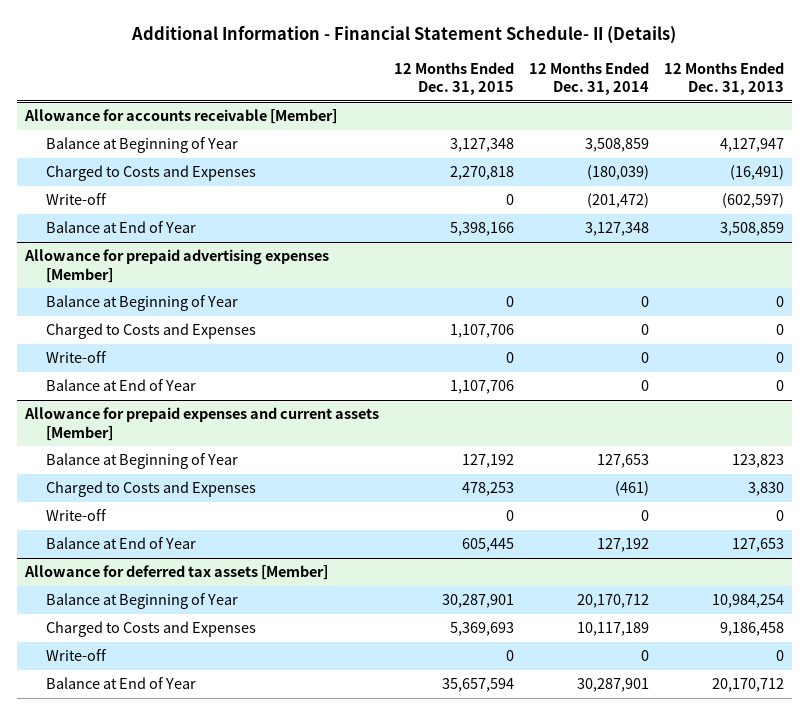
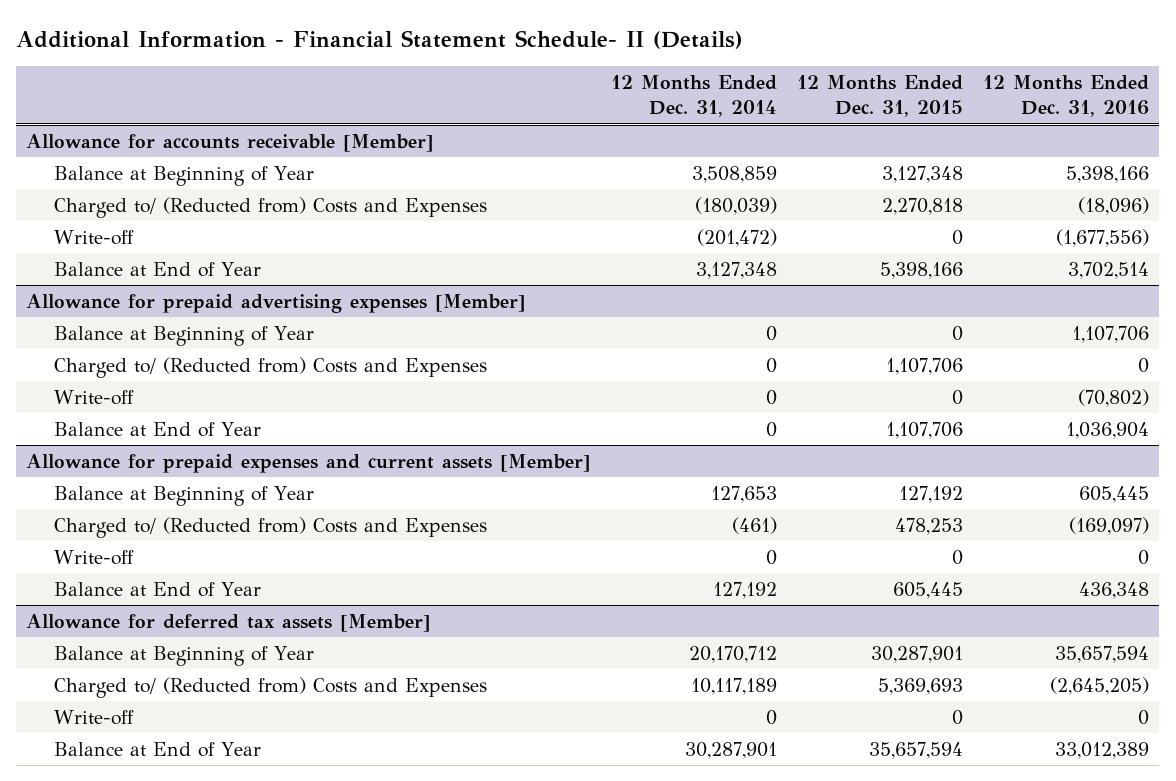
[663,61,784,95] 12 Months Ended Dec. 31, 2013 -> none
none -> [983,75,1150,118] 12 Months Ended Dec. 31, 2016
[45,165,256,182] Charged to Costs and Expenses -> [54,196,488,218] Charged to/ (Reducted from) Costs and Expenses
[45,323,256,340] Charged to Costs and Expenses -> [54,356,488,378] Charged to/ (Reducted from) Costs and Expenses
[45,481,256,498] Charged to Costs and Expenses -> [54,516,488,538] Charged to/ (Reducted from) Costs and Expenses
[45,621,256,638] Charged to Costs and Expenses -> [54,676,488,698] Charged to/ (Reducted from) Costs and Expenses

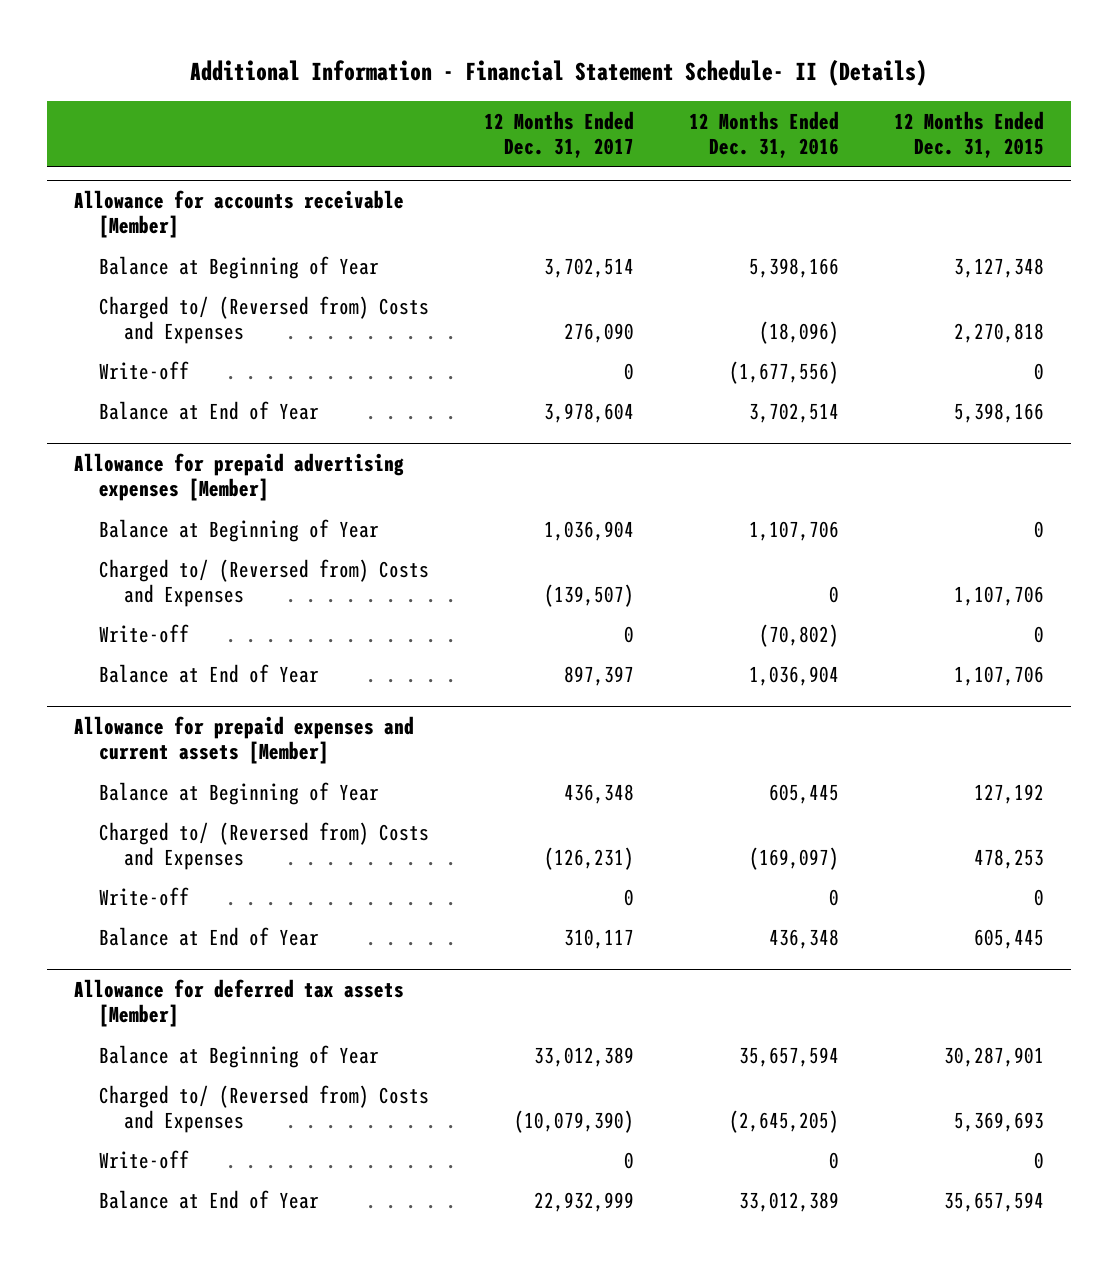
[611,75,778,118] 12 Months Ended Dec. 31, 2014 -> none
none -> [483,110,634,158] 12 Months Ended Dec. 31, 2017
[54,196,488,218] Charged to/ (Reducted from) Costs and Expenses -> [98,295,429,344] Charged to/ (Reversed from) Costs and Expenses
[54,356,488,378] Charged to/ (Reducted from) Costs and Expenses -> [98,558,429,607] Charged to/ (Reversed from) Costs and Expenses
[54,516,488,538] Charged to/ (Reducted from) Costs and Expenses -> [98,821,429,870] Charged to/ (Reversed from) Costs and Expenses
[54,676,488,698] Charged to/ (Reducted from) Costs and Expenses -> [98,1084,429,1133] Charged to/ (Reversed from) Costs and Expenses

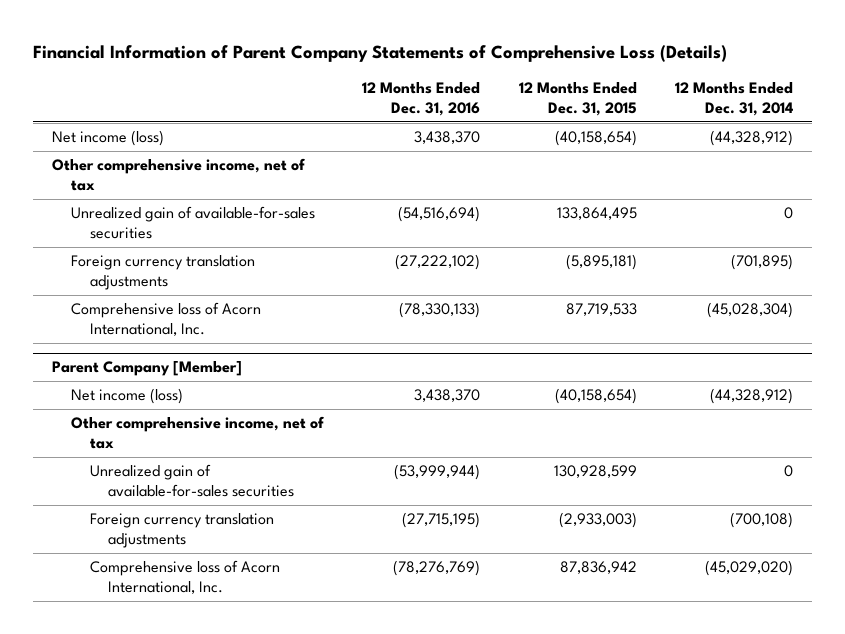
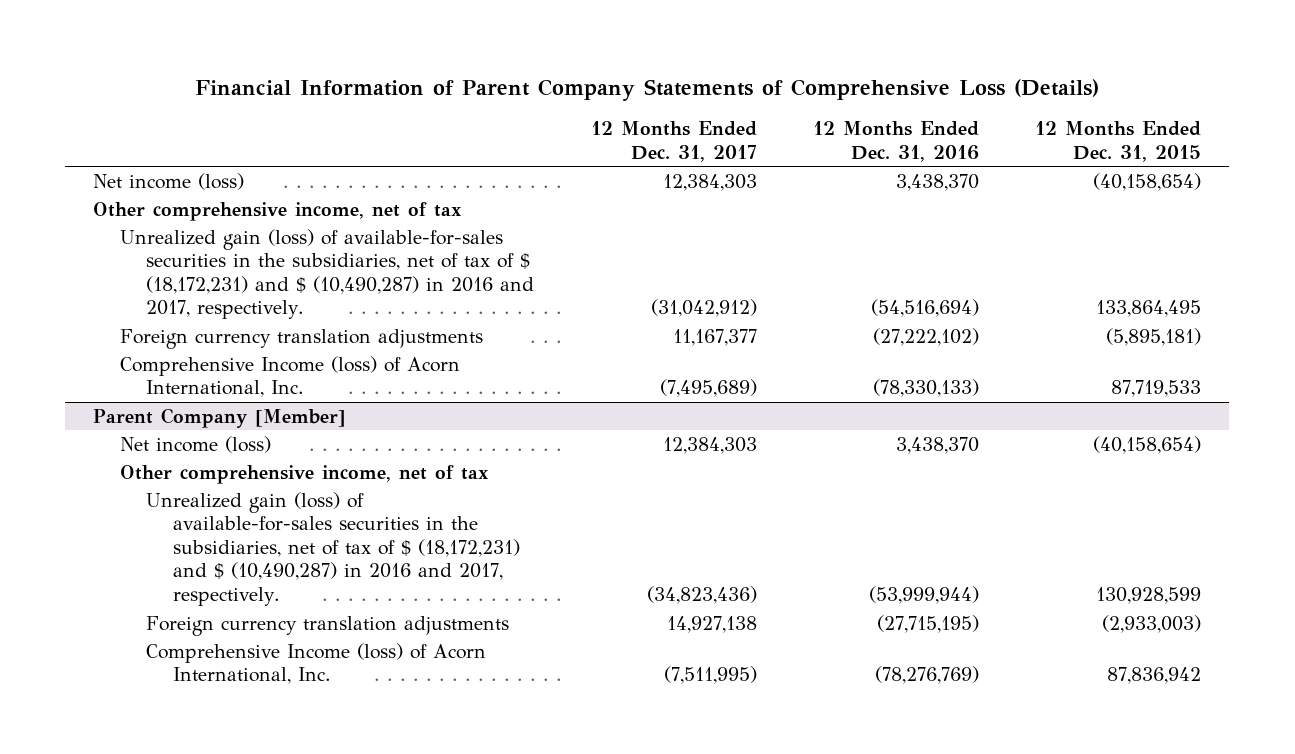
[675,82,794,117] 12 Months Ended Dec. 31, 2014 -> none
none -> [590,121,757,162] 12 Months Ended Dec. 31, 2017
[70,206,315,240] Unrealized gain of available-for-sales securities -> [119,228,535,320] Unrealized gain (loss) of available-for-sales securities in the subsidiaries, net of tax of $ (18,172,231) and $ (10,490,287) in 2016 and 2017, respectively.
[70,302,261,337] Comprehensive loss of Acorn International, Inc. -> [119,355,460,398] Comprehensive Income (loss) of Acorn International, Inc.
[89,464,295,498] Unrealized gain of available-for-sales securities -> [146,491,520,607] Unrealized gain (loss) of available-for-sales securities in the subsidiaries, net of tax of $ (18,172,231) and $ (10,490,287) in 2016 and 2017, respectively.
[89,560,280,595] Comprehensive loss of Acorn International, Inc. -> [146,642,487,685] Comprehensive Income (loss) of Acorn International, Inc.

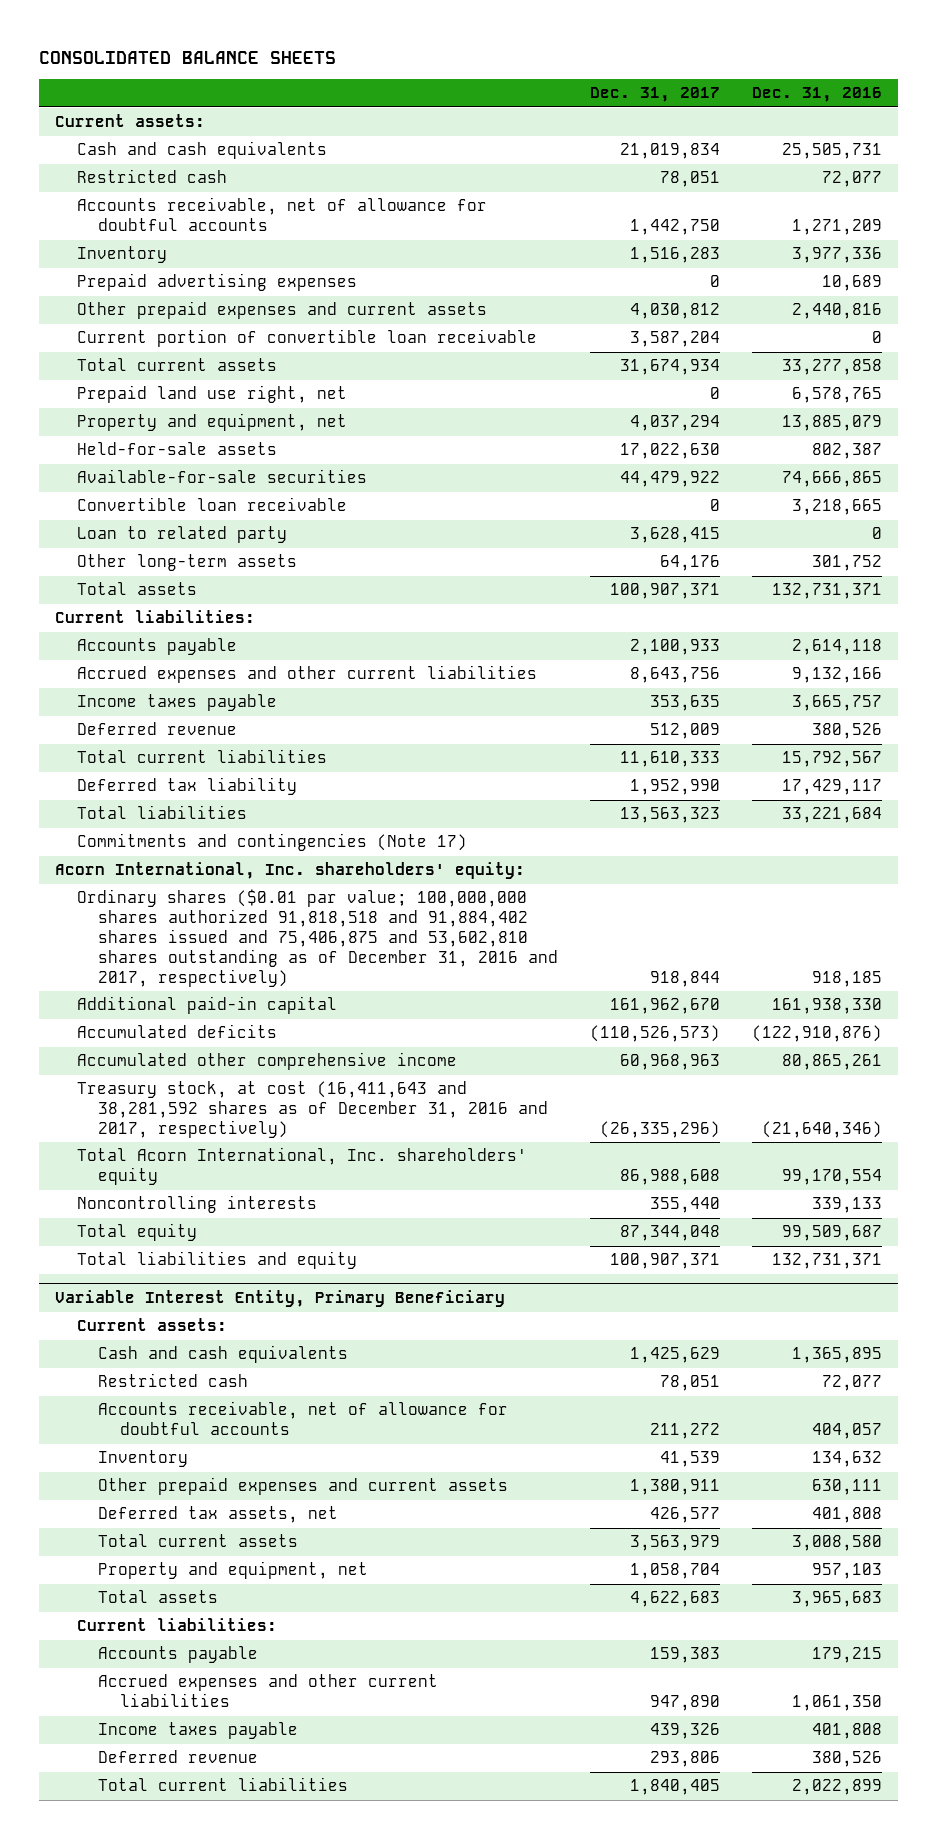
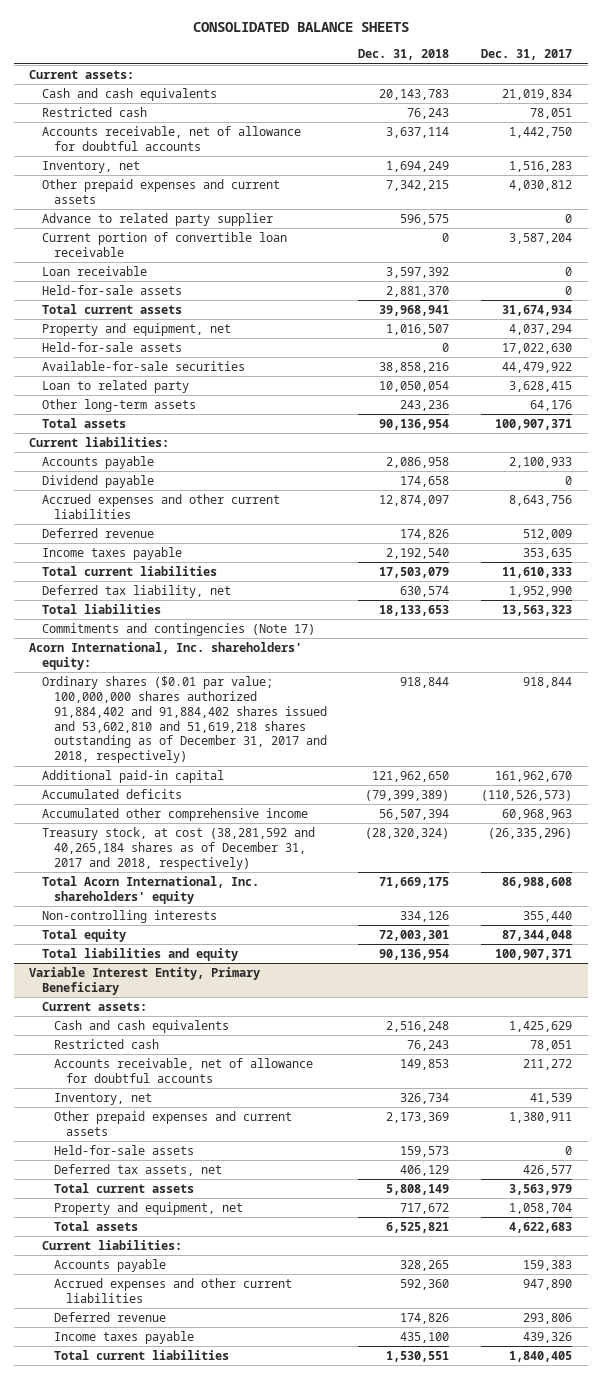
[752,87,883,103] Dec. 31, 2016 -> none
none -> [358,49,450,61] Dec. 31, 2018
[76,273,357,292] Prepaid advertising expenses -> none
[76,246,167,264] Inventory -> [41,161,140,174] Inventory, net
none -> [41,213,273,227] Advance to related party supplier
none -> [41,266,147,277] Loan receivable
none -> [41,285,182,296] Held-for-sale assets
[76,385,347,404] Prepaid land use right, net -> none
[76,497,347,512] Convertible loan receivable -> none
none -> [41,475,154,489] Dividend payable
[76,694,277,712] Income taxes payable -> [41,547,182,561] Income taxes payable
[76,777,297,796] Deferred tax liability -> [41,585,231,599] Deferred tax liability, net
[76,889,559,987] Ordinary shares ($0.01 par value; 100,000,000 shares authorized 91,818,518 and 91,884,402 shares issued and 75,406,875 and 53,602,810 shares outstanding as of December 31, 2016 and 2017, respectively) -> [41,676,328,764] Ordinary shares ($0.01 par value; 100,000,000 shares authorized 91,884,402 and 91,884,402 shares issued and 53,602,810 and 51,619,218 shares outstanding as of December 31, 2017 and 2018, respectively)
[76,1081,549,1139] Treasury stock, at cost (16,411,643 and 38,281,592 shares as of December 31, 2016 and 2017, respectively) -> [41,827,315,870] Treasury stock, at cost (38,281,592 and 40,265,184 shares as of December 31, 2017 and 2018, respectively)
[76,1195,317,1214] Noncontrolling interests -> [41,910,217,924] Non-controlling interests
[98,1450,189,1468] Inventory -> [54,1093,153,1106] Inventory, net
none -> [54,1145,195,1156] Held-for-sale assets
[98,1722,299,1740] Income taxes payable -> [54,1331,195,1345] Income taxes payable

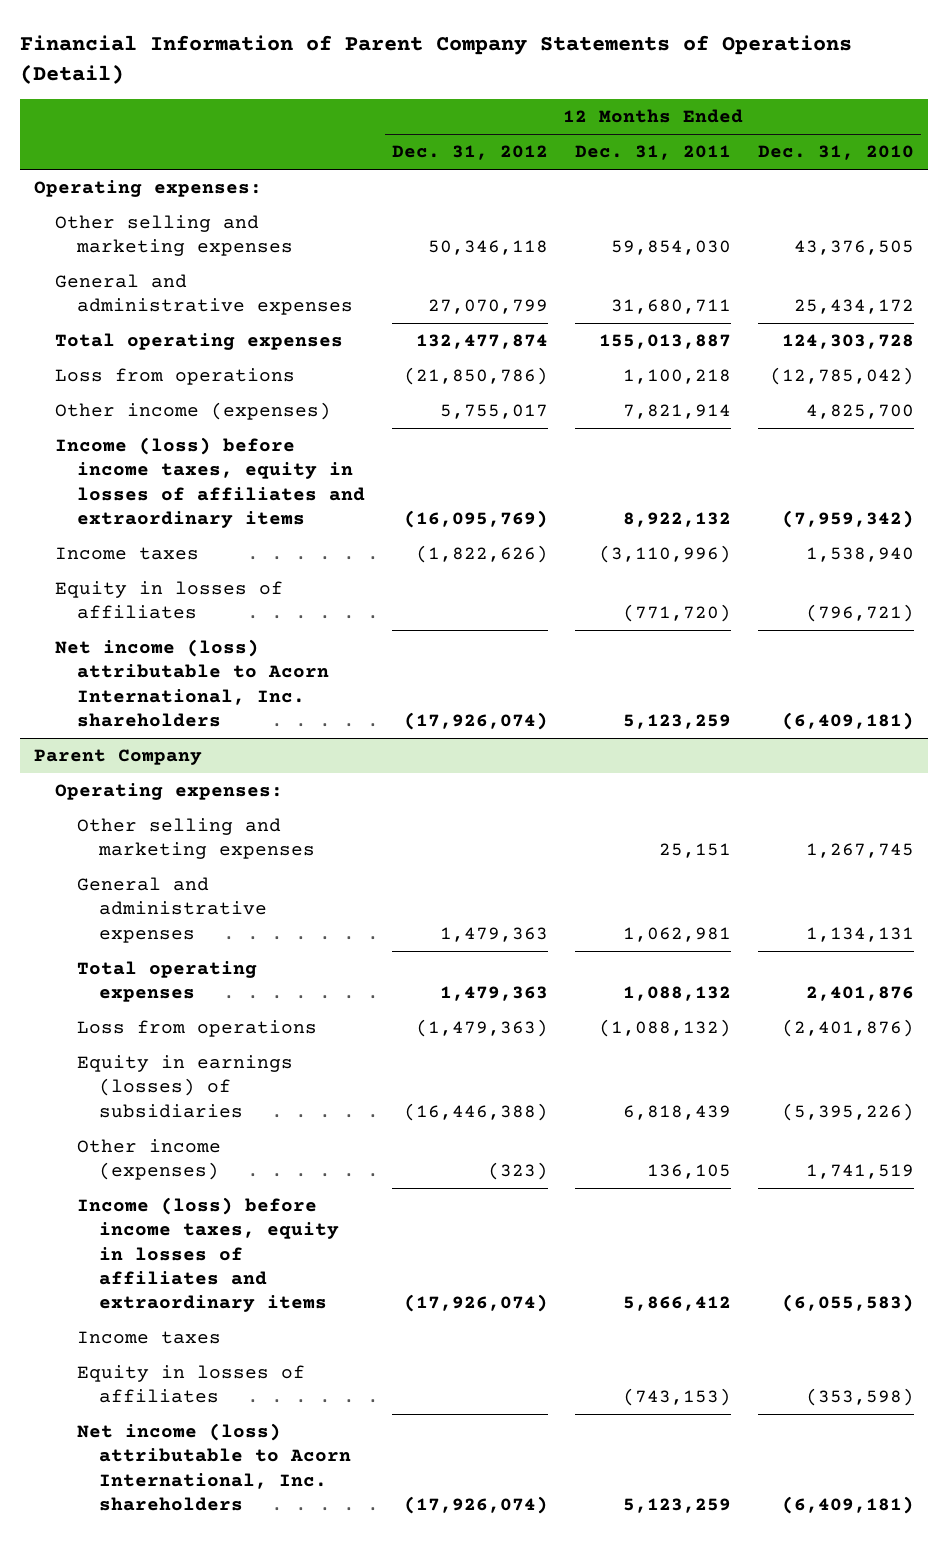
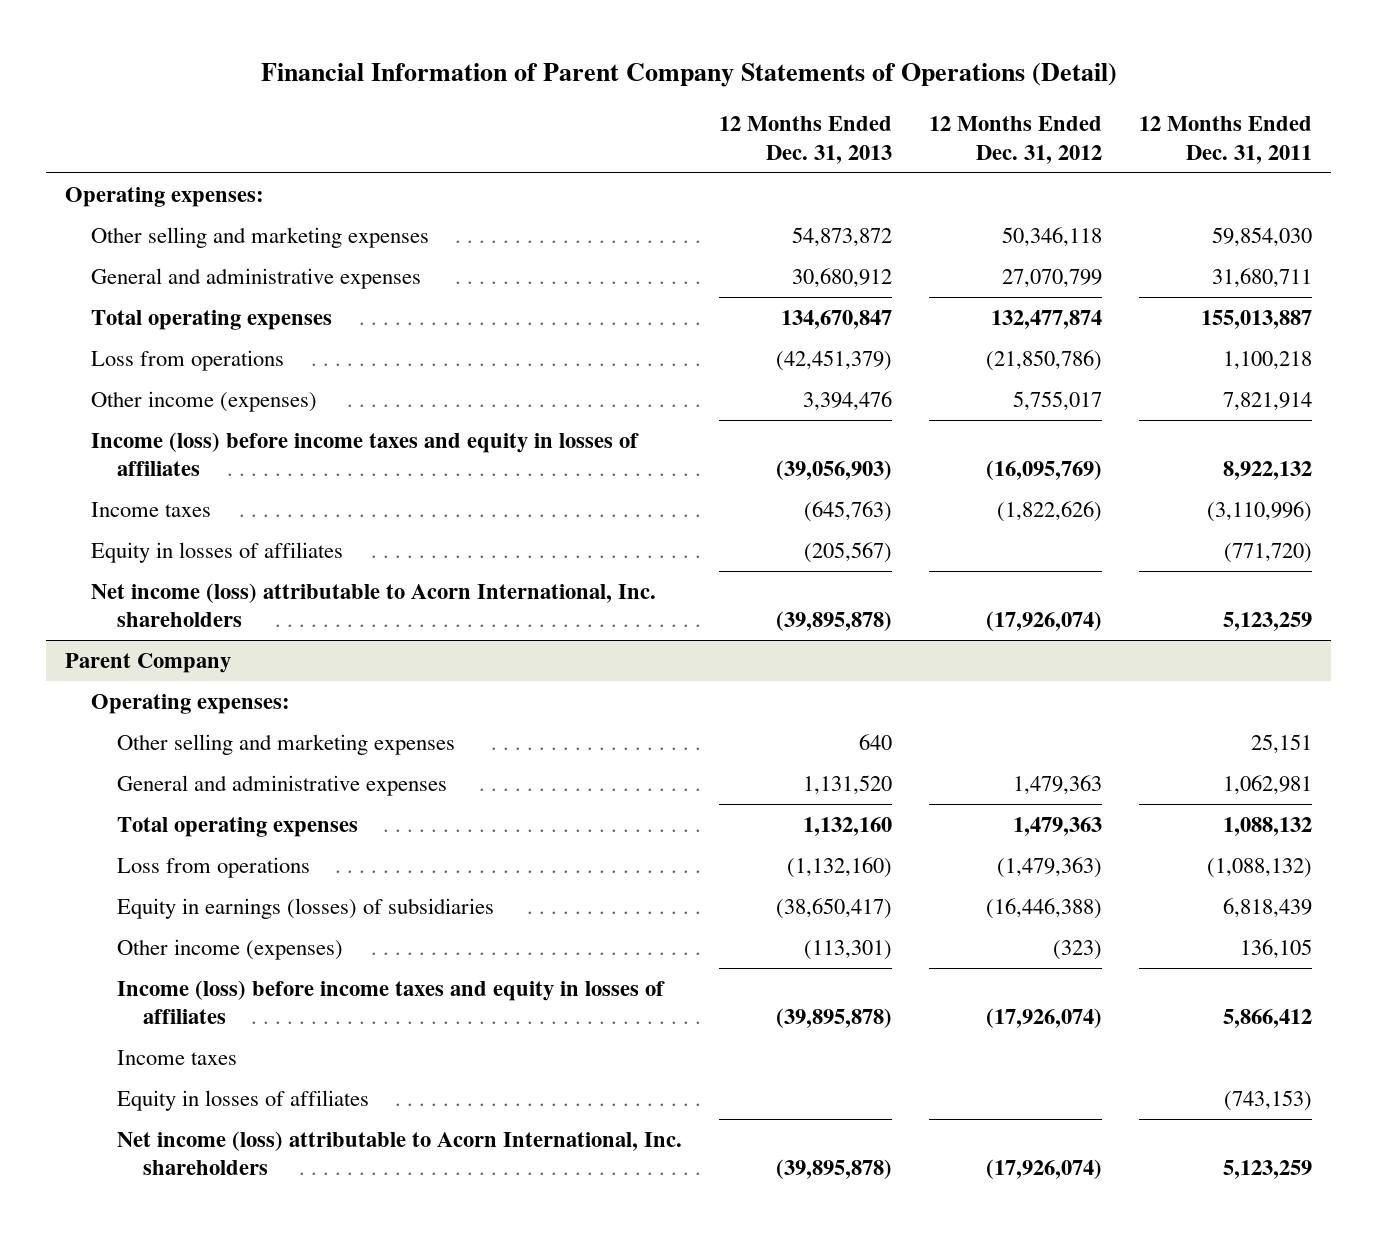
[758,145,915,161] Dec. 31, 2010 -> none
none -> [719,116,893,164] 12 Months Ended Dec. 31, 2013
[55,437,366,528] Income (loss) before income taxes, equity in losses of affiliates and extraordinary items -> [91,431,640,477] Income (loss) before income taxes and equity in losses of affiliates
[77,1197,339,1313] Income (loss) before income taxes, equity in losses of affiliates and extraordinary items -> [117,979,666,1025] Income (loss) before income taxes and equity in losses of affiliates

